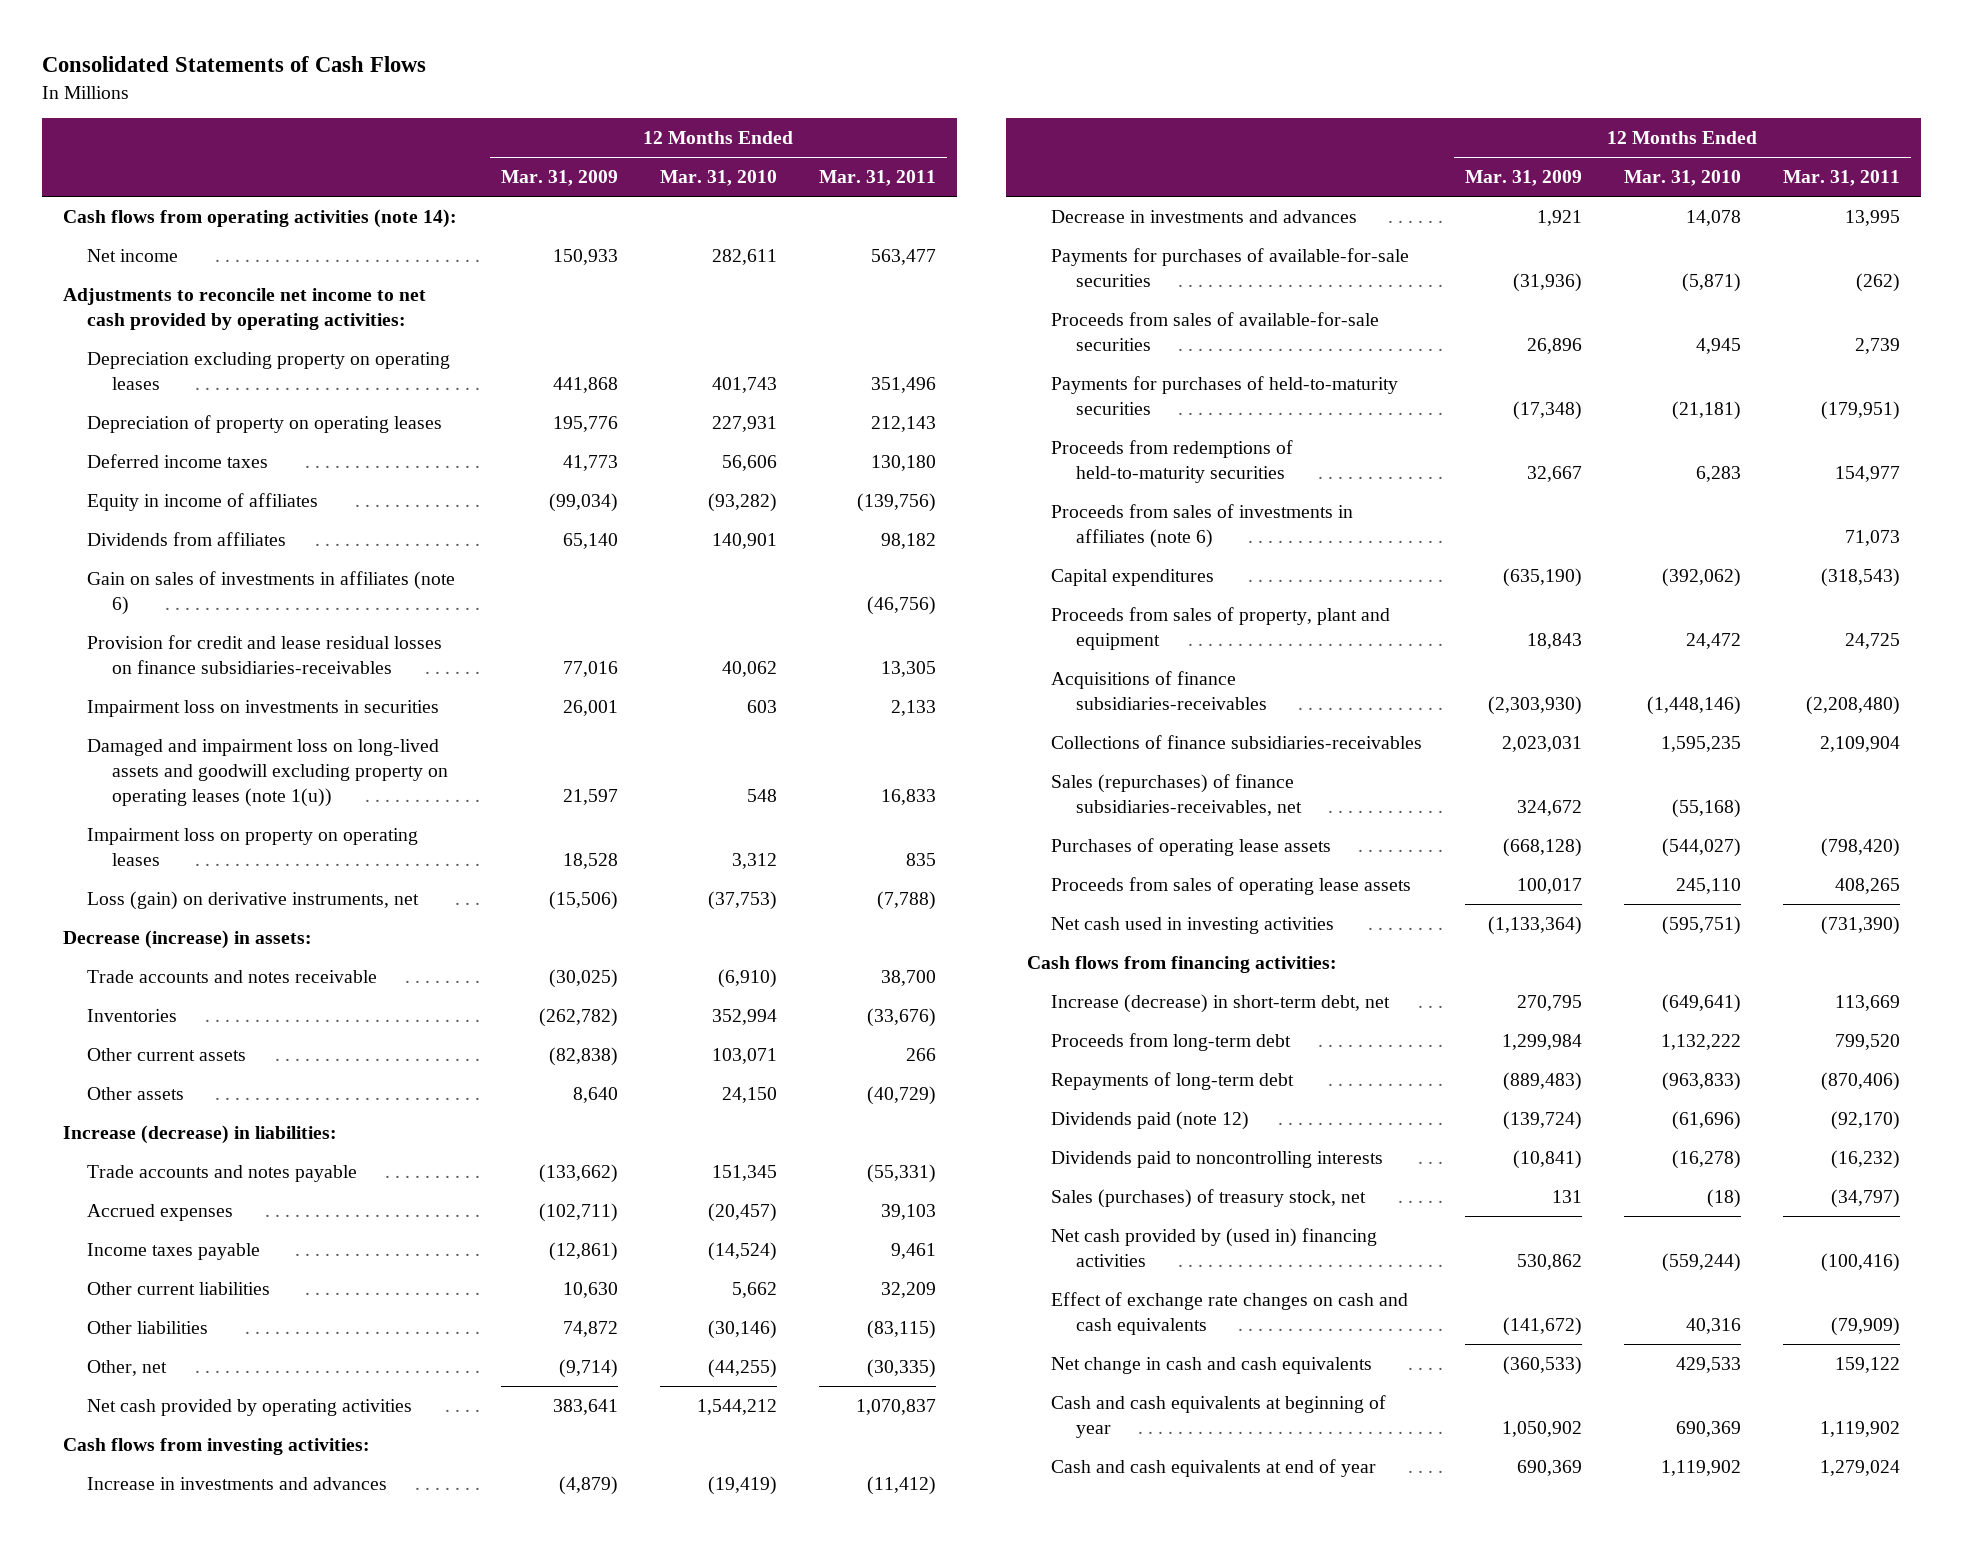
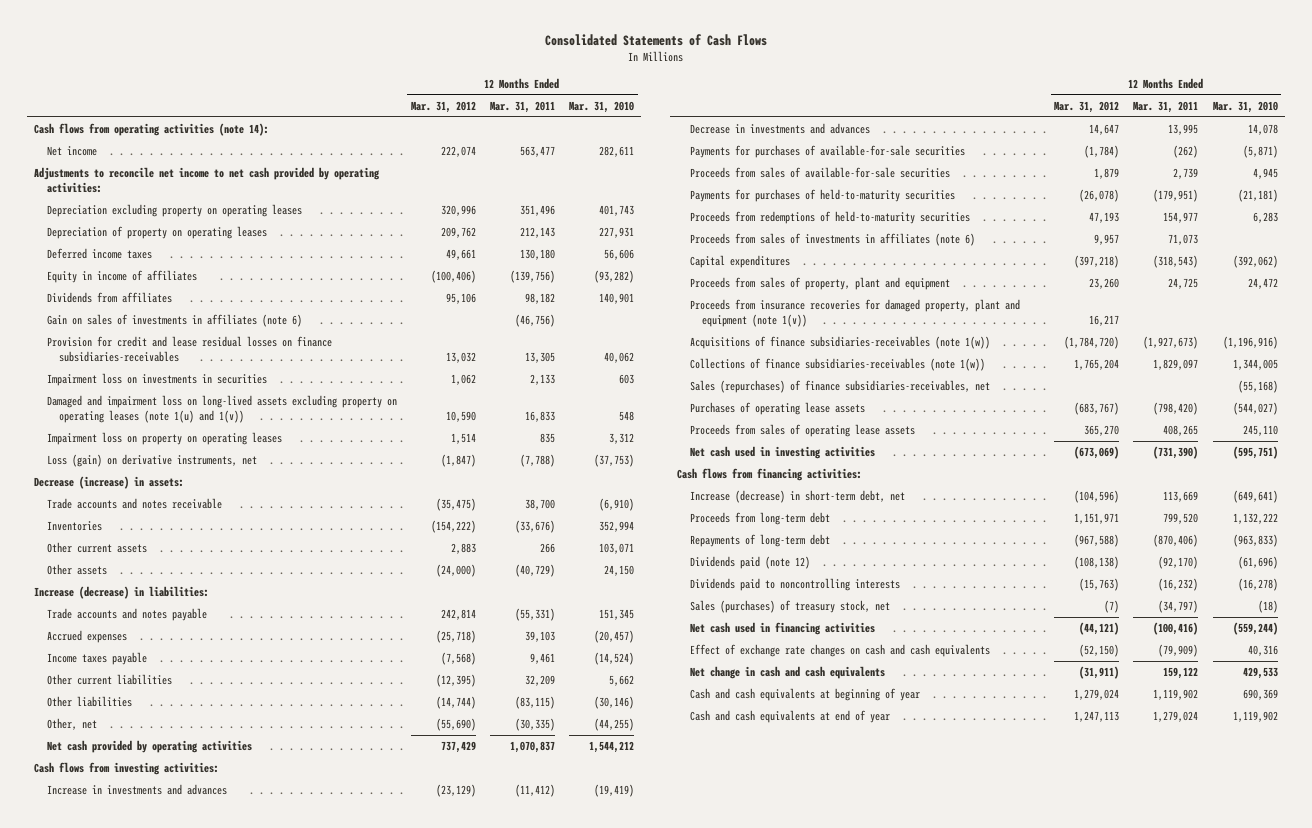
[500,170,618,187] Mar. 31, 2009 -> none
none -> [410,100,476,113] Mar. 31, 2012
[87,738,448,807] Damaged and impairment loss on long-lived assets and goodwill excluding property on operating leases (note 1(u)) -> [46,395,397,424] Damaged and impairment loss on long-lived assets excluding property on operating leases (note 1(u) and 1(v))
none -> [689,299,1020,328] Proceeds from insurance recoveries for damaged property, plant and equipment (note 1(v))
[1051,670,1267,710] Acquisitions of finance subsidiaries-receivables -> [689,336,990,350] Acquisitions of finance subsidiaries-receivables (note 1(w))
[1646,695,1741,715] (1,448,146) -> [1222,336,1278,350] (1,196,916)
[1806,695,1901,715] (2,208,480) -> [1143,336,1199,350] (1,927,673)
[1051,734,1423,749] Collections of finance subsidiaries-receivables -> [689,358,985,372] Collections of finance subsidiaries-receivables (note 1(w))
[1660,735,1741,752] 1,595,235 -> [1232,359,1278,371] 1,344,005
[1820,735,1901,752] 2,109,904 -> [1153,359,1199,371] 1,829,097
[1051,1227,1378,1267] Net cash provided by (used in) financing activities -> [689,622,875,636] Net cash used in financing activities

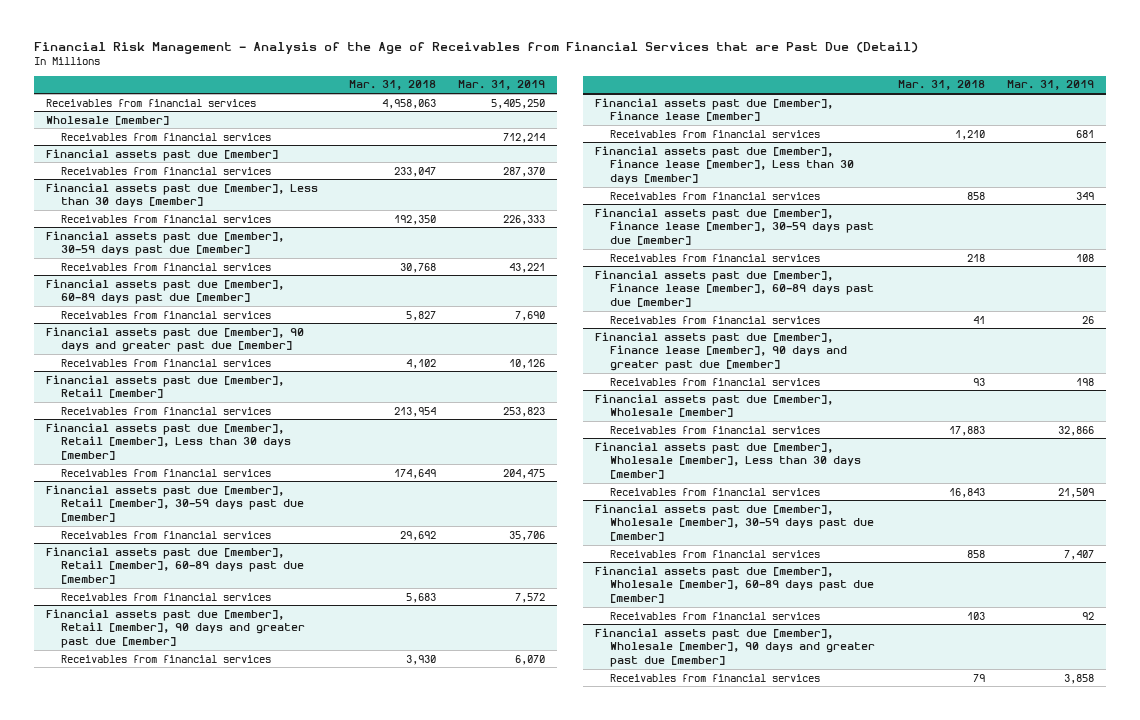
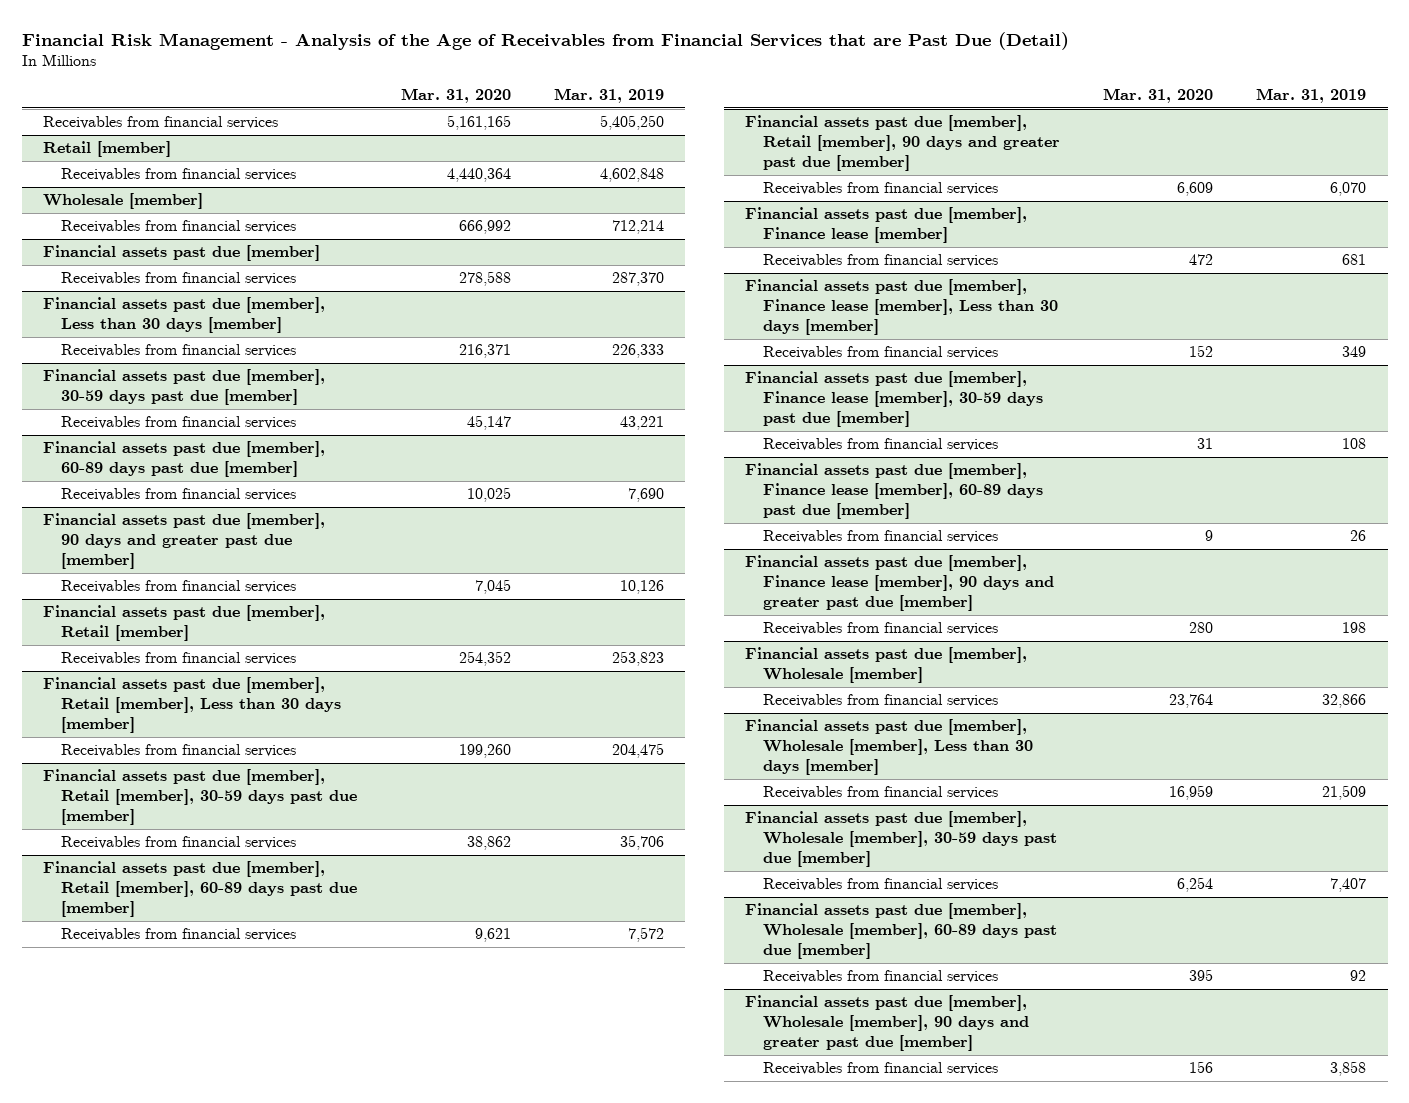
[348,80,436,91] Mar. 31, 2018 -> none
none -> [400,88,511,104] Mar. 31, 2020
none -> [43,141,172,158] Retail [member]
none -> [60,168,296,182] Receivables from financial services

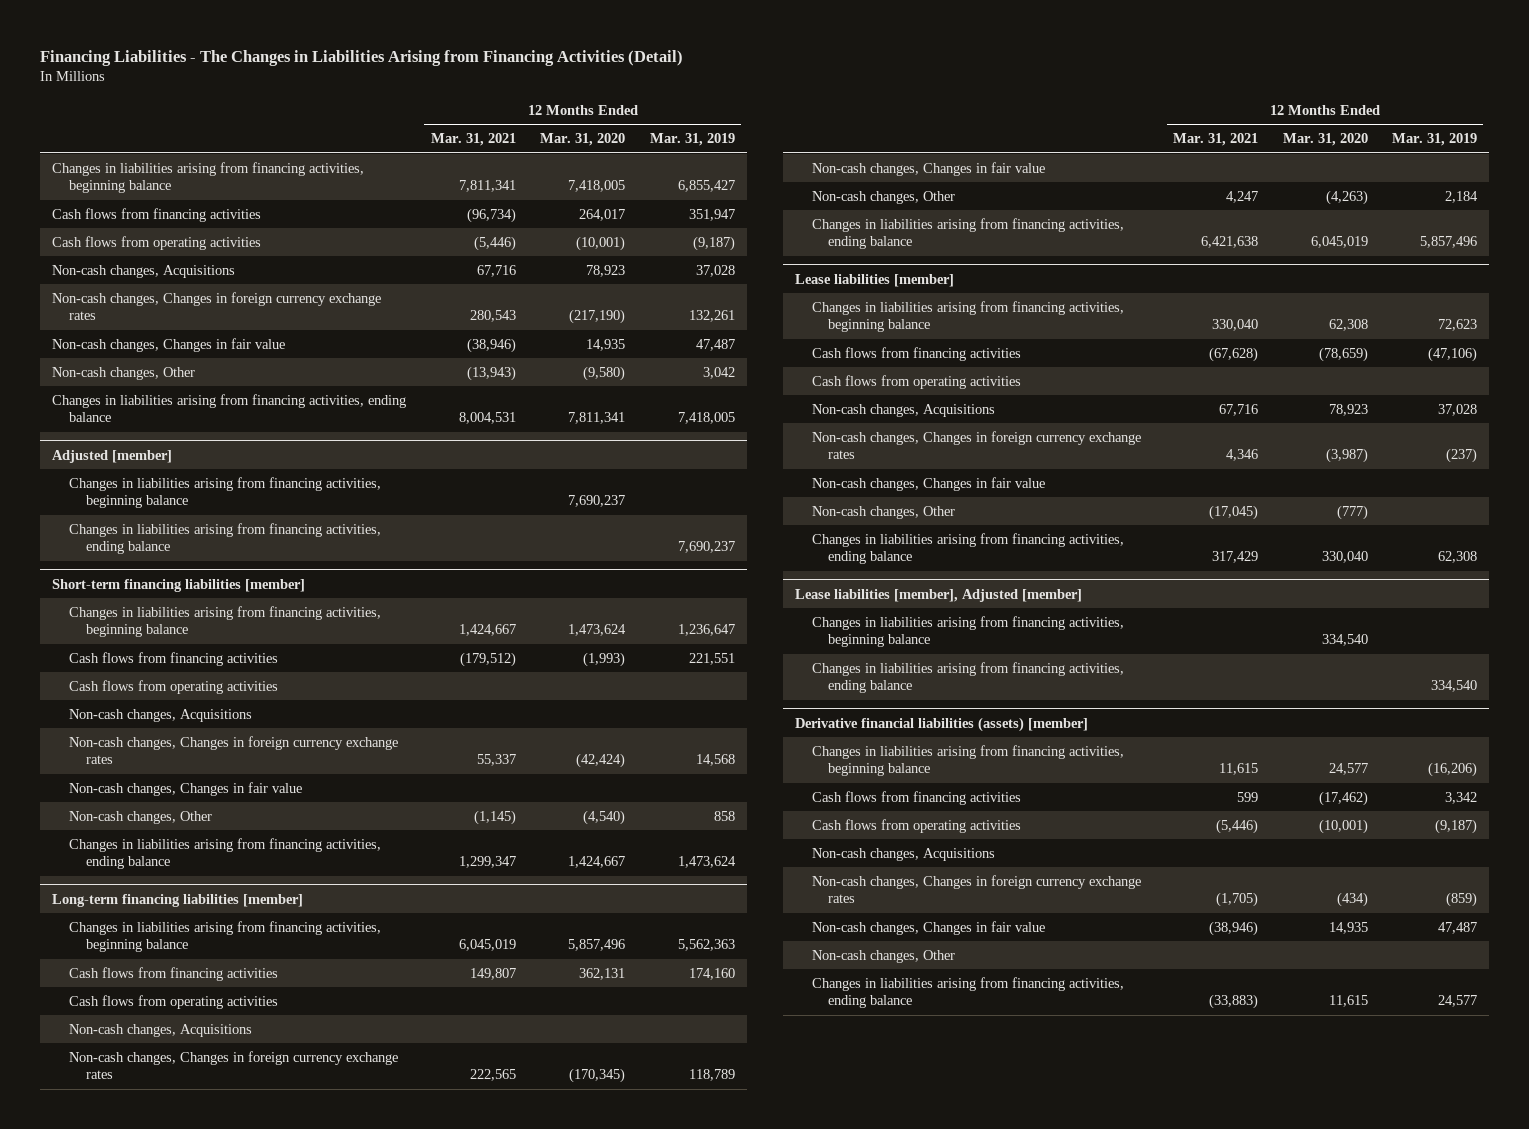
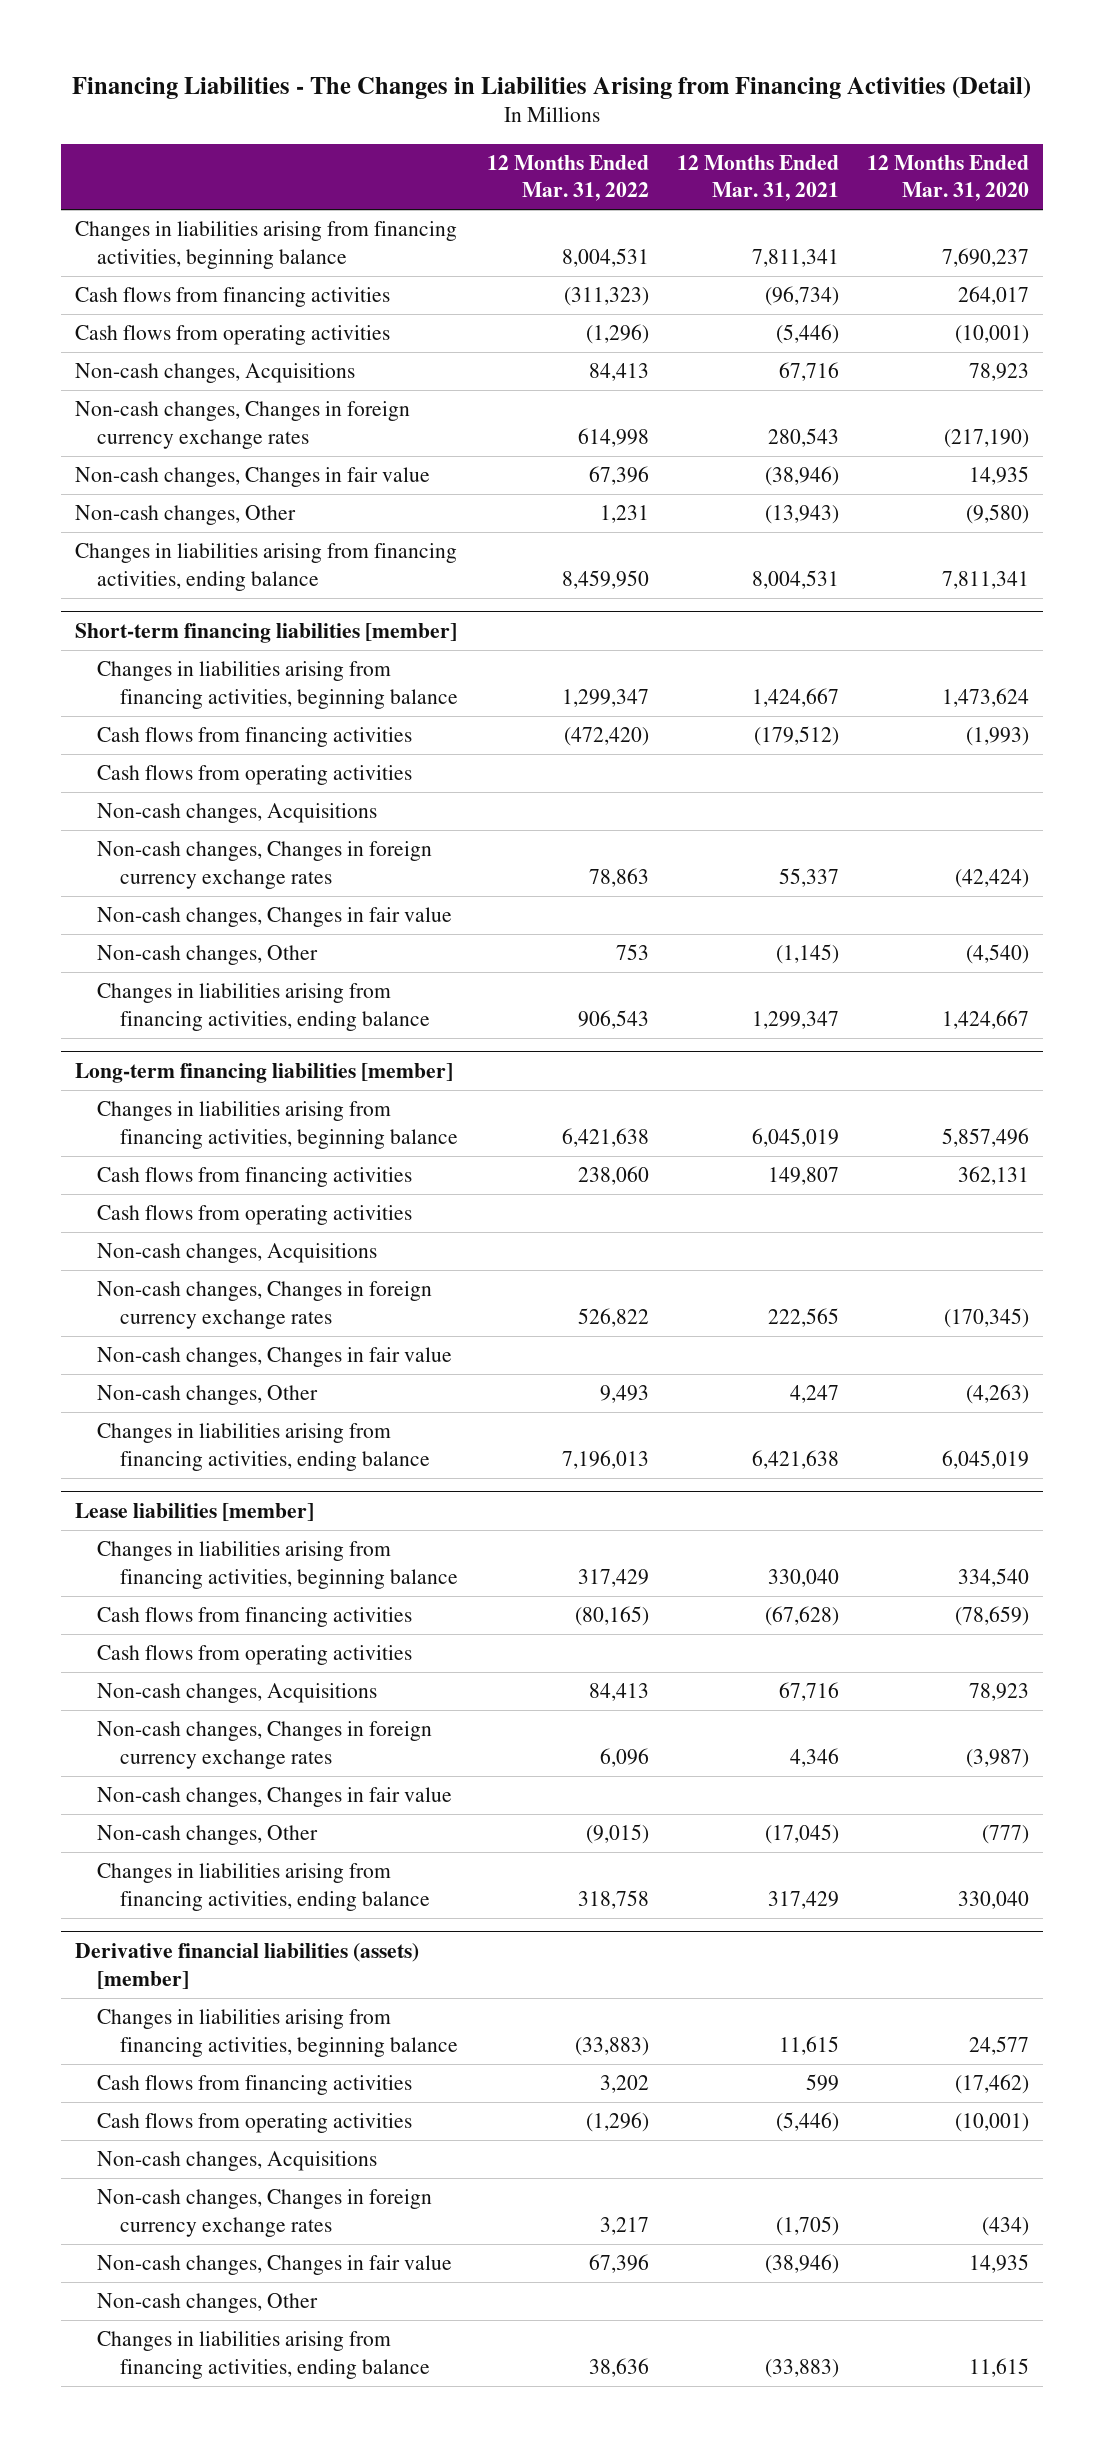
[649,133,735,147] Mar. 31, 2019 -> none
none -> [486,154,649,202] 12 Months Ended Mar. 31, 2022
[568,180,626,193] 7,418,005 -> [942,247,1030,267] 7,690,237
[52,449,173,463] Adjusted [member] -> none
[68,476,381,509] Changes in liabilities arising from financing activities, beginning balance -> none
[68,522,381,555] Changes in liabilities arising from financing activities, ending balance -> none
[1328,319,1368,332] 62,308 -> [958,1567,1030,1587] 334,540
[794,588,1082,602] Lease liabilities [member], Adjusted [member] -> none
[811,615,1124,648] Changes in liabilities arising from financing activities, beginning balance -> none
[811,661,1124,694] Changes in liabilities arising from financing activities, ending balance -> none

